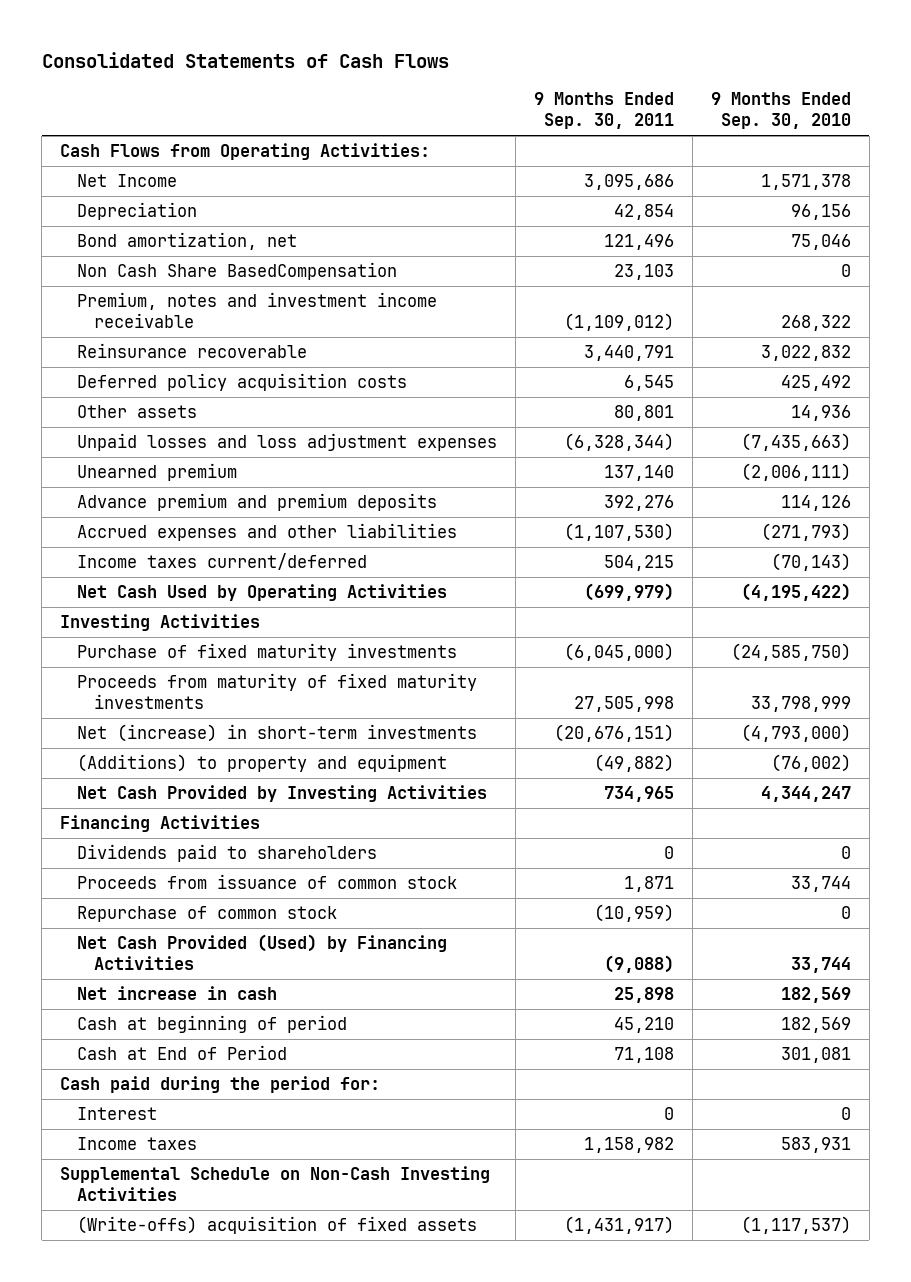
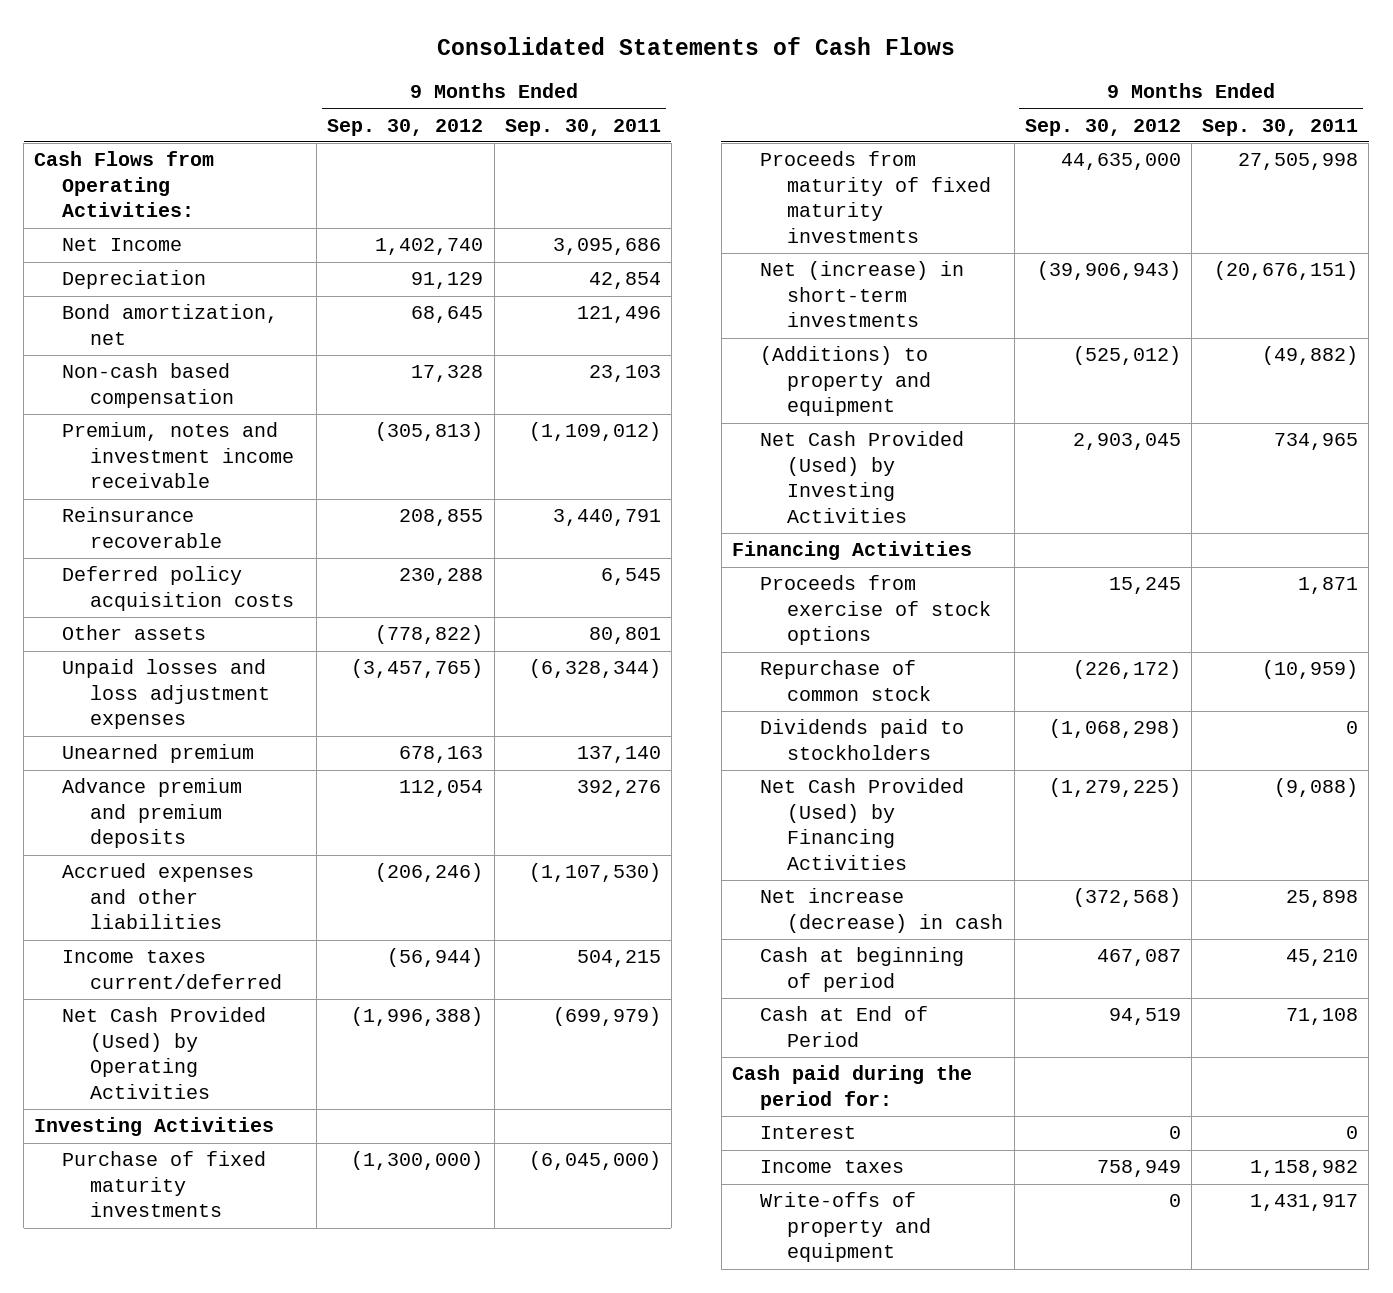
[710,92,851,130] 9 Months Ended Sep. 30, 2010 -> none
none -> [327,118,484,136] Sep. 30, 2012
[77,262,398,281] Non Cash Share BasedCompensation -> [62,363,235,408] Non-cash based compensation
[77,584,448,602] Net Cash Used by Operating Activities -> [62,1007,267,1099] Net Cash Provided (Used) by Operating Activities
[77,785,488,803] Net Cash Provided by Investing Activities -> [759,431,964,523] Net Cash Provided (Used) by Investing Activities
[77,844,378,863] Dividends paid to shareholders -> none
[77,874,458,890] Proceeds from issuance of common stock -> [759,575,992,646] Proceeds from exercise of stock options
none -> [759,719,964,760] Dividends paid to stockholders
[77,986,278,1001] Net increase in cash -> [759,888,1004,933] Net increase (decrease) in cash
[59,1166,490,1202] Supplemental Schedule on Non-Cash Investing Activities -> none
[77,1216,478,1235] (Write-offs) acquisition of fixed assets -> none
none -> [759,1192,932,1263] Write-offs of property and equipment

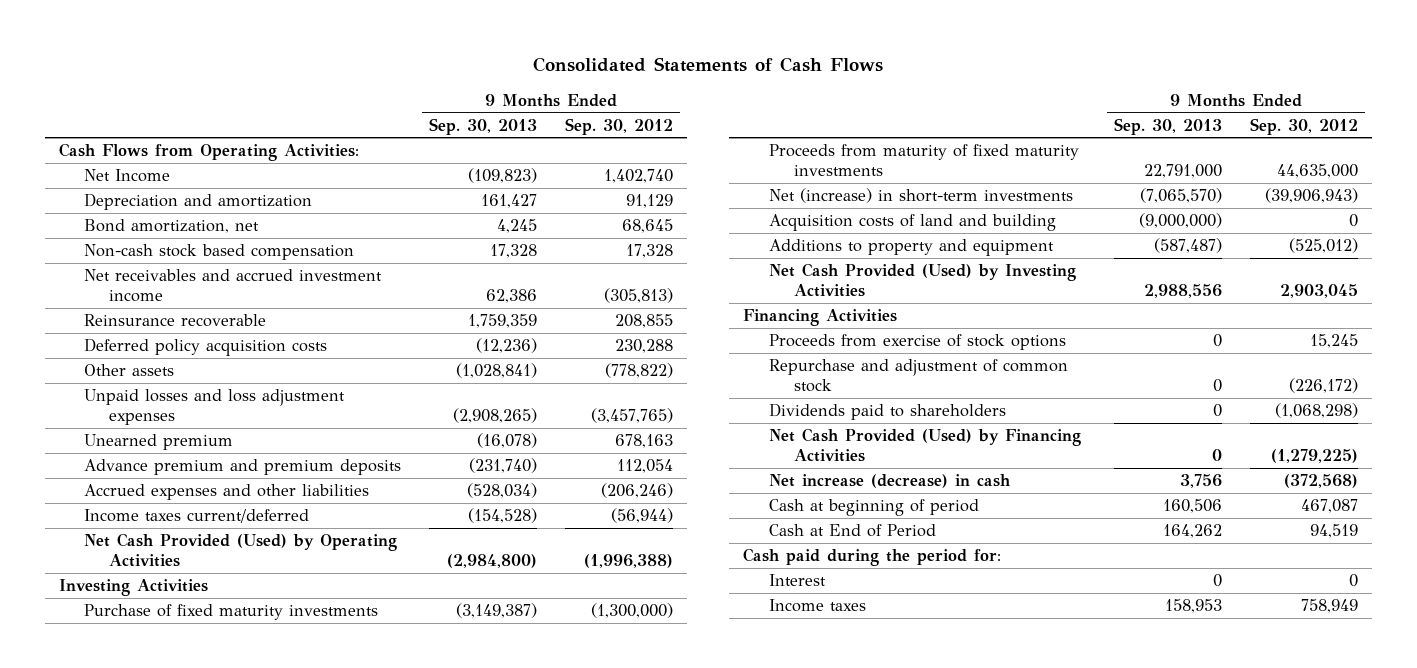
[504,118,661,136] Sep. 30, 2011 -> none
none -> [429,117,538,135] Sep. 30, 2013
[62,270,207,290] Depreciation -> [83,193,312,211] Depreciation and amortization
[62,363,235,408] Non-cash based compensation -> [83,244,354,261] Non-cash stock based compensation
[62,422,295,489] Premium, notes and investment income receivable -> [83,269,382,303] Net receivables and accrued investment income
none -> [768,214,1056,232] Acquisition costs of land and building
[759,346,932,417] (Additions) to property and equipment -> [768,239,1054,257] Additions to property and equipment
[759,660,932,701] Repurchase of common stock -> [768,359,1068,393] Repurchase and adjustment of common stock
[759,719,964,760] Dividends paid to stockholders -> [768,403,1006,421] Dividends paid to shareholders
[759,1192,932,1263] Write-offs of property and equipment -> none

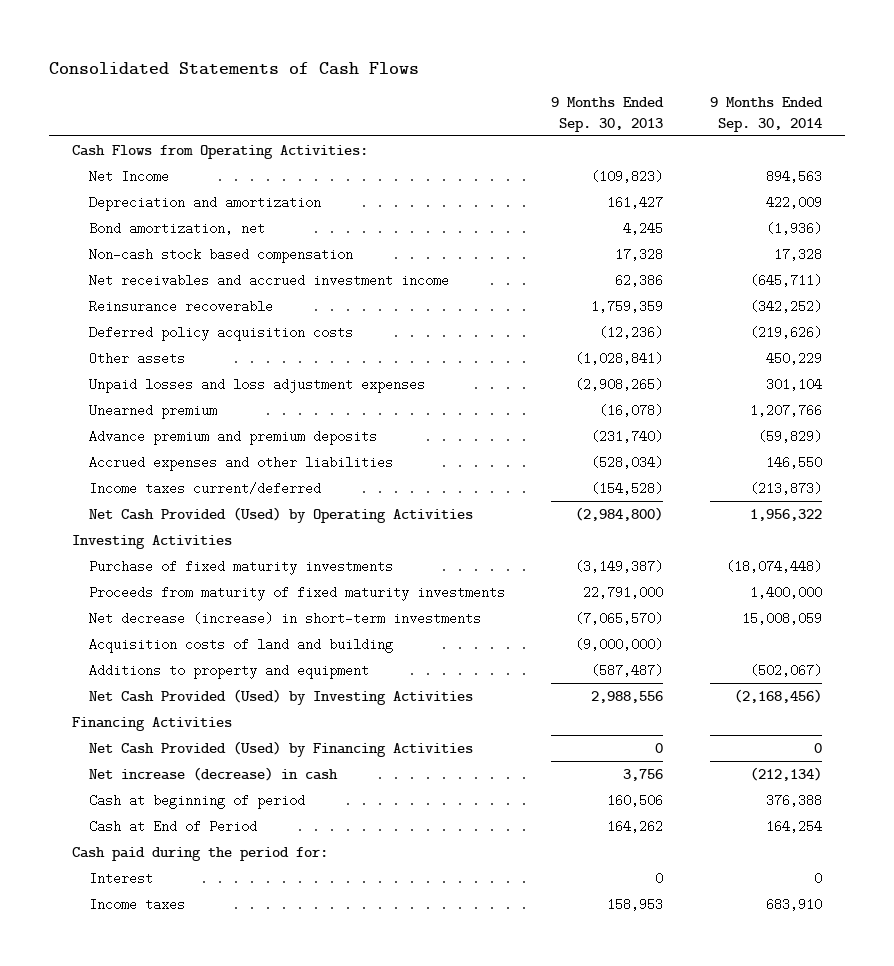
[565,117,674,135] Sep. 30, 2012 -> none
none -> [709,97,823,132] 9 Months Ended Sep. 30, 2014
[768,188,1073,204] Net (increase) in short-term investments -> [89,611,482,625] Net decrease (increase) in short-term investments
[768,334,1066,351] Proceeds from exercise of stock options -> none
[768,359,1068,393] Repurchase and adjustment of common stock -> none
[768,403,1006,421] Dividends paid to shareholders -> none

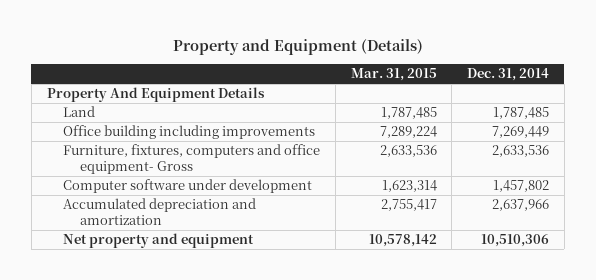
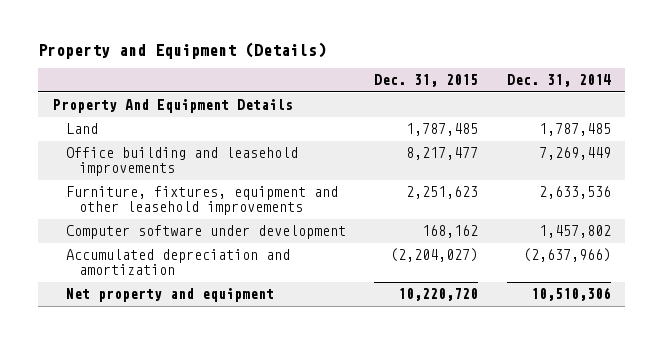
[350,68,437,82] Mar. 31, 2015 -> none
none -> [374,74,479,88] Dec. 31, 2015
[63,125,316,140] Office building including improvements -> [66,147,299,177] Office building and leasehold improvements
[63,144,321,174] Furniture, fixtures, computers and office equipment- Gross -> [66,186,339,216] Furniture, fixtures, equipment and other leasehold improvements
[492,199,550,212] 2,637,966 -> [522,248,611,263] (2,637,966)

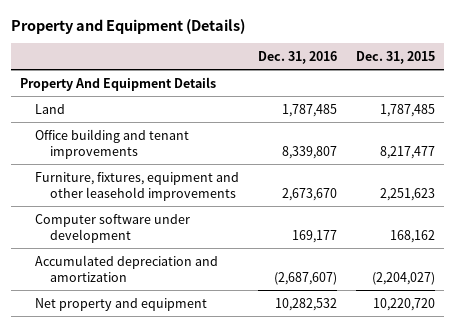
[506,74,611,88] Dec. 31, 2014 -> none
none -> [258,50,338,64] Dec. 31, 2016
[66,147,299,177] Office building and leasehold improvements -> [35,128,190,160] Office building and tenant improvements

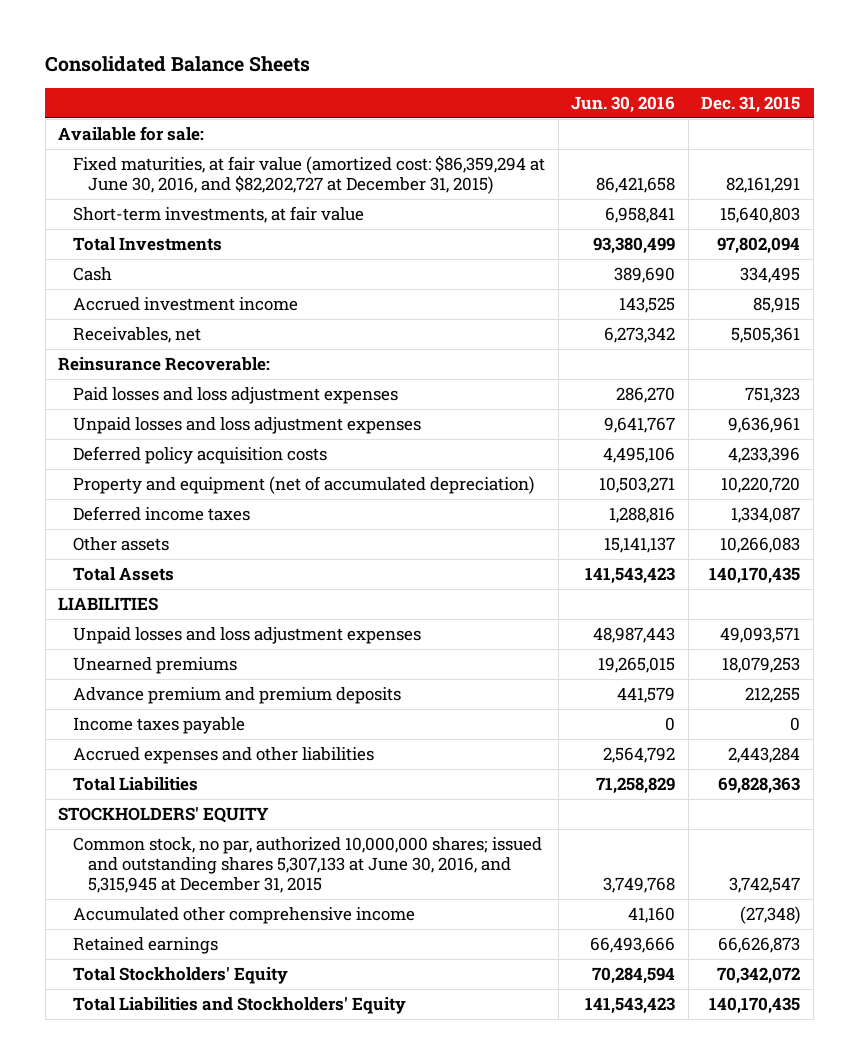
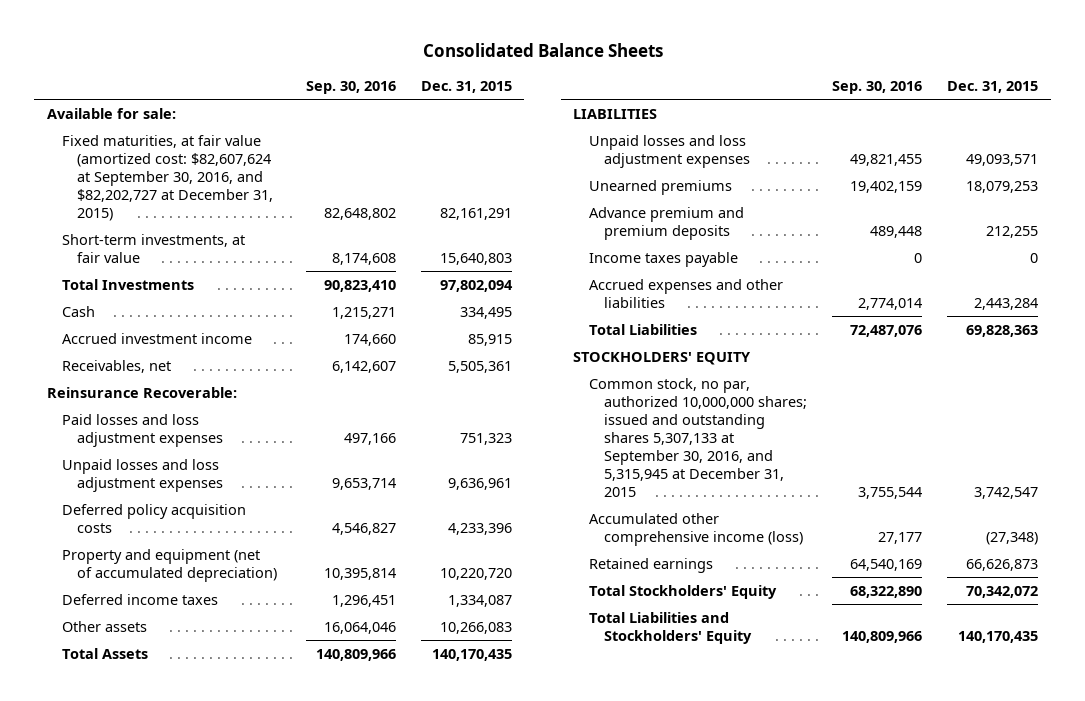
[571,95,676,113] Jun. 30, 2016 -> none
none -> [305,80,396,94] Sep. 30, 2016
[72,154,545,194] Fixed maturities, at fair value (amortized cost: $86,359,294 at June 30, 2016, and $82,202,727 at December 31, 2015) -> [62,134,274,222] Fixed maturities, at fair value (amortized cost: $82,607,624 at September 30, 2016, and $82,202,727 at December 31, 2015)
[72,836,542,893] Common stock, no par, authorized 10,000,000 shares; issued and outstanding shares 5,307,133 at June 30, 2016, and 5,315,945 at December 31, 2015 -> [588,377,807,498] Common stock, no par, authorized 10,000,000 shares; issued and outstanding shares 5,307,133 at September 30, 2016, and 5,315,945 at December 31, 2015
[72,906,415,924] Accumulated other comprehensive income -> [588,512,803,546] Accumulated other comprehensive income (loss)

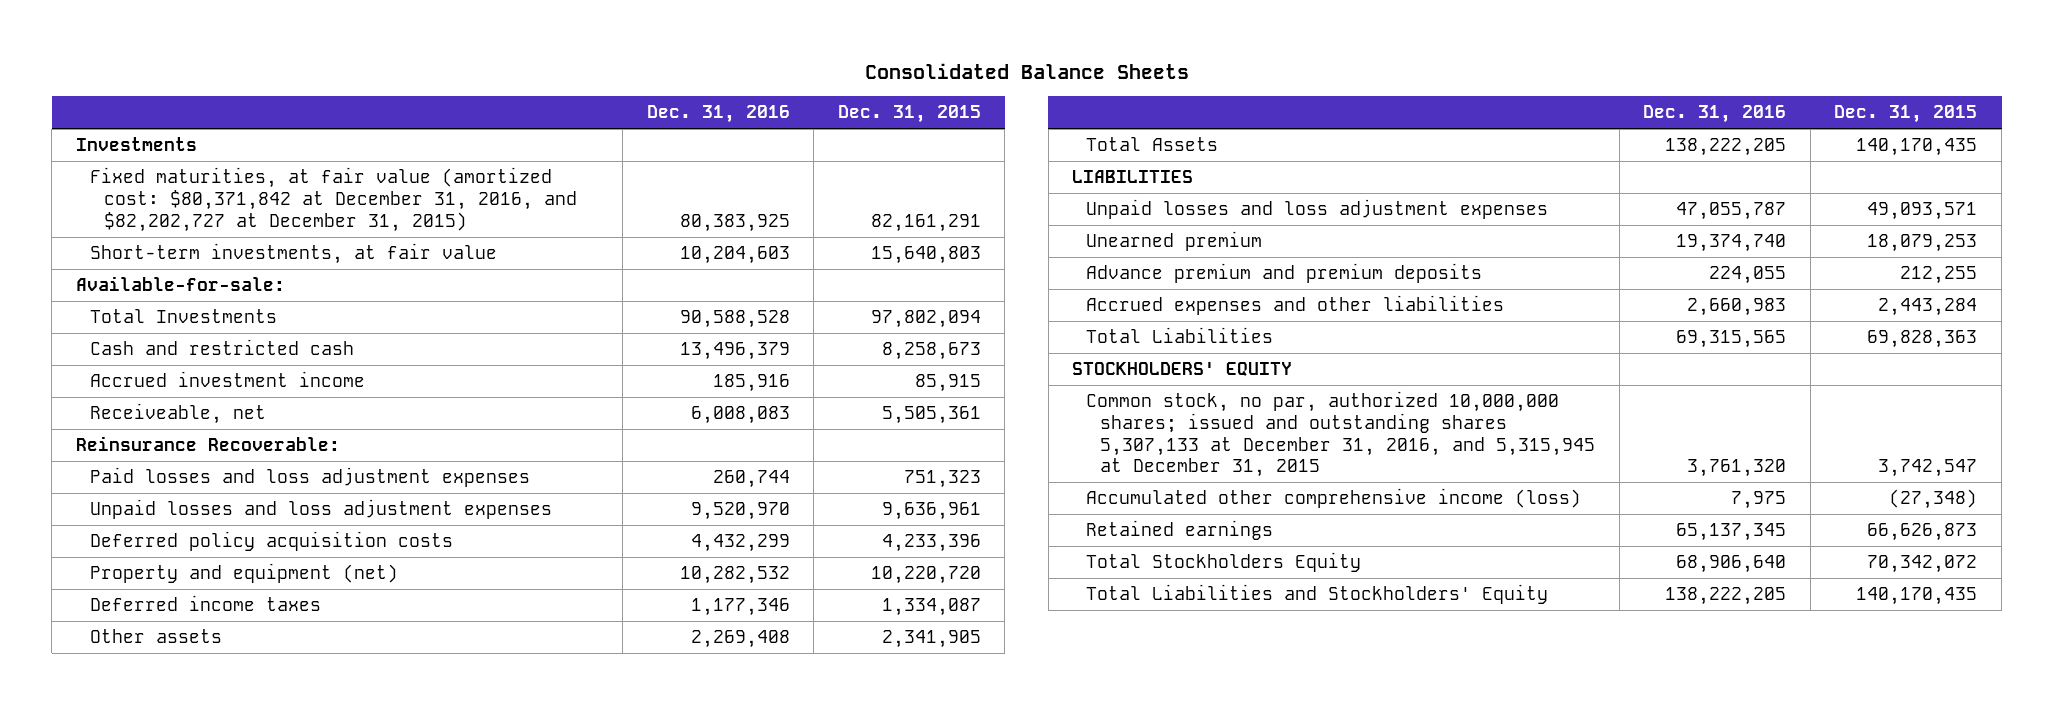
[305,80,396,94] Sep. 30, 2016 -> none
none -> [646,105,790,124] Dec. 31, 2016
[47,107,177,119] Available for sale: -> none
none -> [75,137,197,152] Investments
[62,134,274,222] Fixed maturities, at fair value (amortized cost: $82,607,624 at September 30, 2016, and $82,202,727 at December 31, 2015) -> [89,167,577,232] Fixed maturities, at fair value (amortized cost: $80,371,842 at December 31, 2016, and $82,202,727 at December 31, 2015)
none -> [75,276,285,292] Available-for-sale:
[62,305,96,317] Cash -> none
none -> [89,339,354,356] Cash and restricted cash
[62,359,172,373] Receivables, net -> [89,403,266,425] Receiveable, net
[62,548,278,582] Property and equipment (net of accumulated depreciation) -> [89,563,398,584] Property and equipment (net)
[439,621,512,634] 10,266,083 -> [881,630,981,649] 2,341,905
[588,179,732,195] Unearned premiums -> [1086,231,1263,252] Unearned premium
[588,251,738,267] Income taxes payable -> none
[588,377,807,498] Common stock, no par, authorized 10,000,000 shares; issued and outstanding shares 5,307,133 at September 30, 2016, and 5,315,945 at December 31, 2015 -> [1086,391,1596,478] Common stock, no par, authorized 10,000,000 shares; issued and outstanding shares 5,307,133 at December 31, 2016, and 5,315,945 at December 31, 2015
[588,584,777,599] Total Stockholders' Equity -> [1086,552,1362,573] Total Stockholders Equity

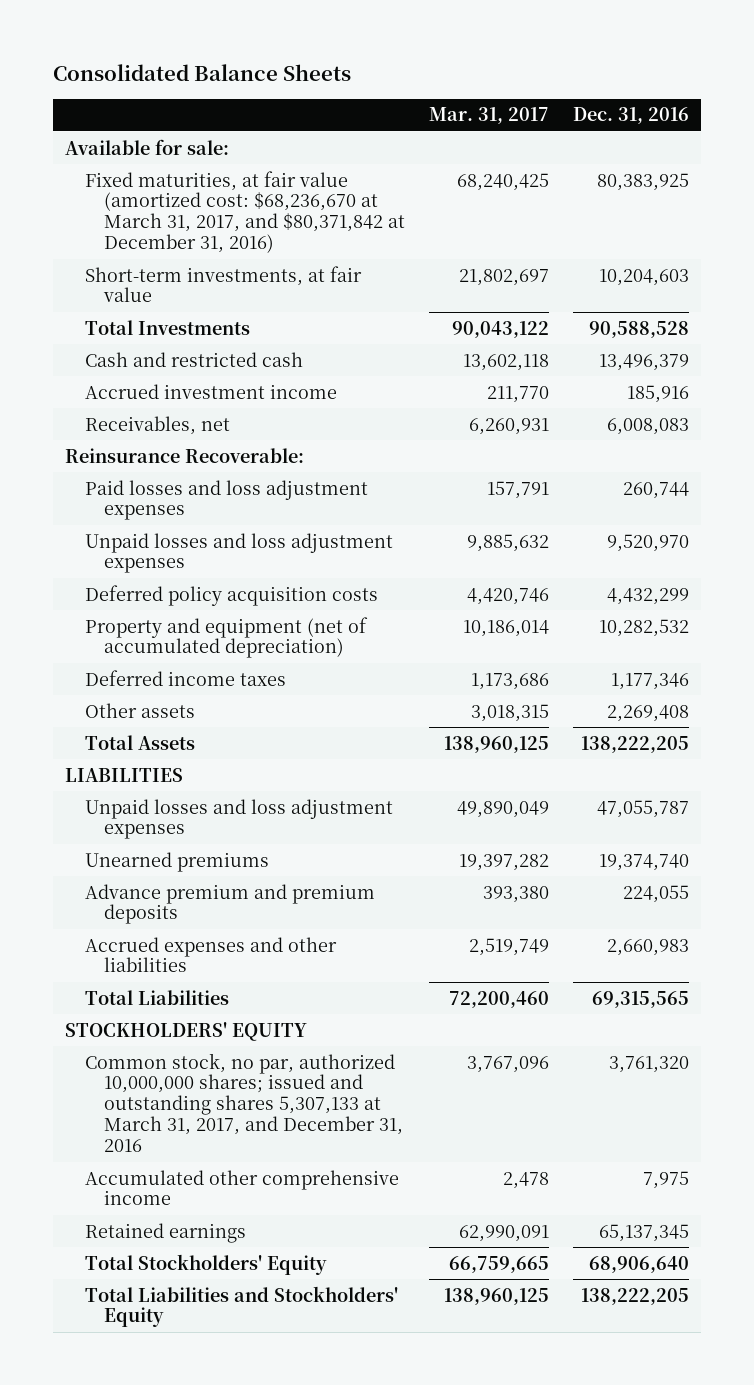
[837,105,981,124] Dec. 31, 2015 -> none
none -> [429,107,550,125] Mar. 31, 2017
[75,137,197,152] Investments -> none
none -> [65,138,230,155] Available for sale:
[89,167,577,232] Fixed maturities, at fair value (amortized cost: $80,371,842 at December 31, 2016, and $82,202,727 at December 31, 2015) -> [84,170,406,254] Fixed maturities, at fair value (amortized cost: $68,236,670 at March 31, 2017, and $80,371,842 at December 31, 2016)
[75,276,285,292] Available-for-sale: -> none
[89,403,266,425] Receiveable, net -> [84,415,230,435] Receivables, net
[89,563,398,584] Property and equipment (net) -> [84,616,368,659] Property and equipment (net of accumulated depreciation)
[1086,231,1263,252] Unearned premium -> [84,851,269,872] Unearned premiums
[1086,391,1596,478] Common stock, no par, authorized 10,000,000 shares; issued and outstanding shares 5,307,133 at December 31, 2016, and 5,315,945 at December 31, 2015 -> [84,1052,404,1153] Common stock, no par, authorized 10,000,000 shares; issued and outstanding shares 5,307,133 at March 31, 2017, and December 31, 2016
[1086,488,1582,509] Accumulated other comprehensive income (loss) -> [84,1169,399,1206] Accumulated other comprehensive income
[1086,552,1362,573] Total Stockholders Equity -> [84,1253,327,1275] Total Stockholders' Equity

